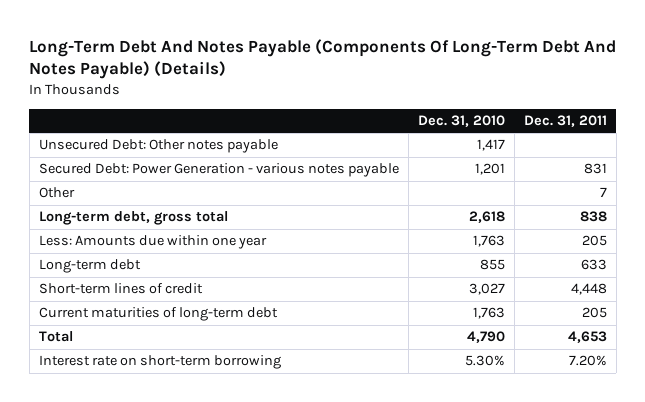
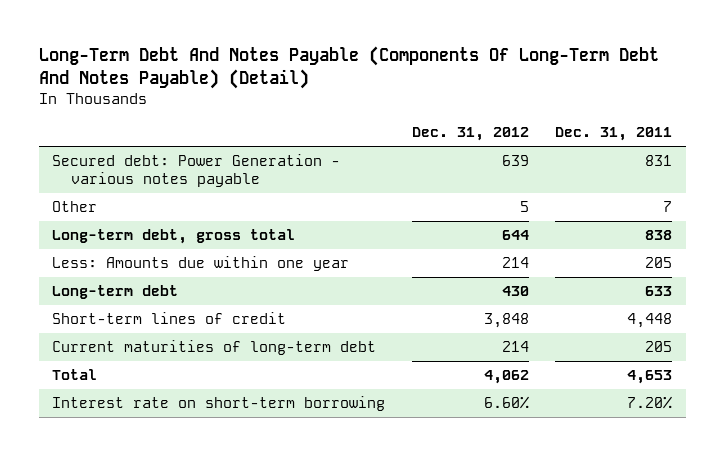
[29,38,617,80] Long-Term Debt And Notes Payable (Components Of Long-Term Debt And Notes Payable) (Details) -> [38,46,659,89] Long-Term Debt And Notes Payable (Components Of Long-Term Debt And Notes Payable) (Detail)
[417,115,505,128] Dec. 31, 2010 -> none
none -> [411,127,529,142] Dec. 31, 2012
[38,139,278,154] Unsecured Debt: Other notes payable -> none
[38,163,399,178] Secured Debt: Power Generation - various notes payable -> [52,154,341,187] Secured debt: Power Generation - various notes payable

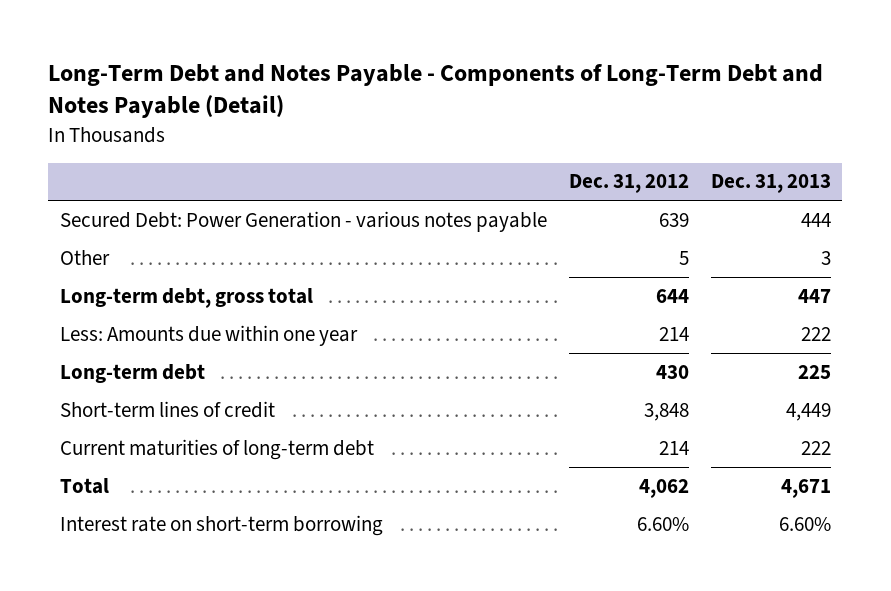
[38,46,659,89] Long-Term Debt And Notes Payable (Components Of Long-Term Debt And Notes Payable) (Detail) -> [48,63,824,119] Long-Term Debt and Notes Payable - Components of Long-Term Debt and Notes Payable (Detail)
[555,127,673,142] Dec. 31, 2011 -> none
none -> [710,174,831,194] Dec. 31, 2013
[52,154,341,187] Secured debt: Power Generation - various notes payable -> [59,210,547,232] Secured Debt: Power Generation - various notes payable

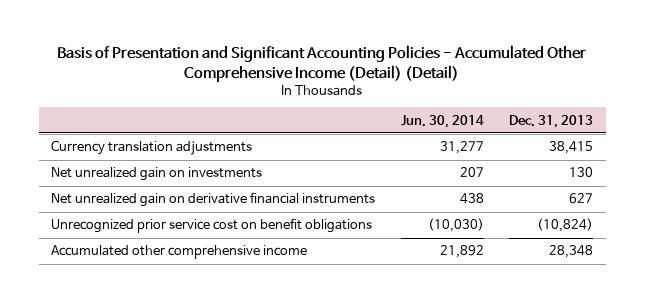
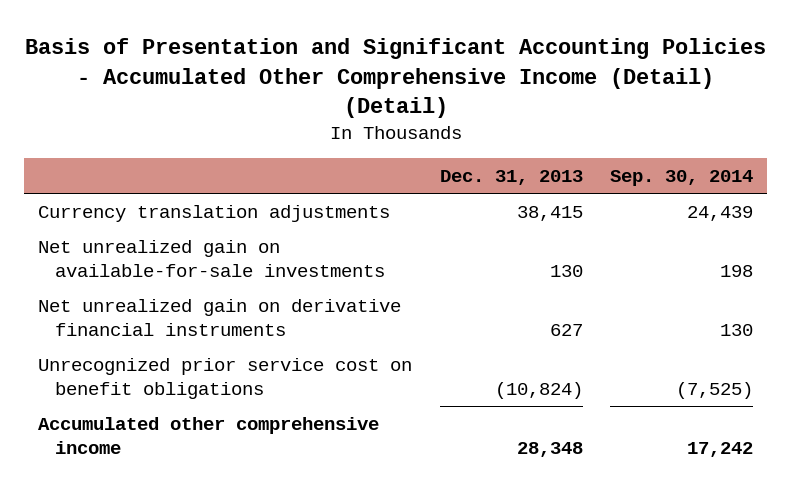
[400,114,484,128] Jun. 30, 2014 -> none
none -> [610,170,754,187] Sep. 30, 2014
[51,167,263,182] Net unrealized gain on investments -> [38,239,386,277] Net unrealized gain on available-for-sale investments

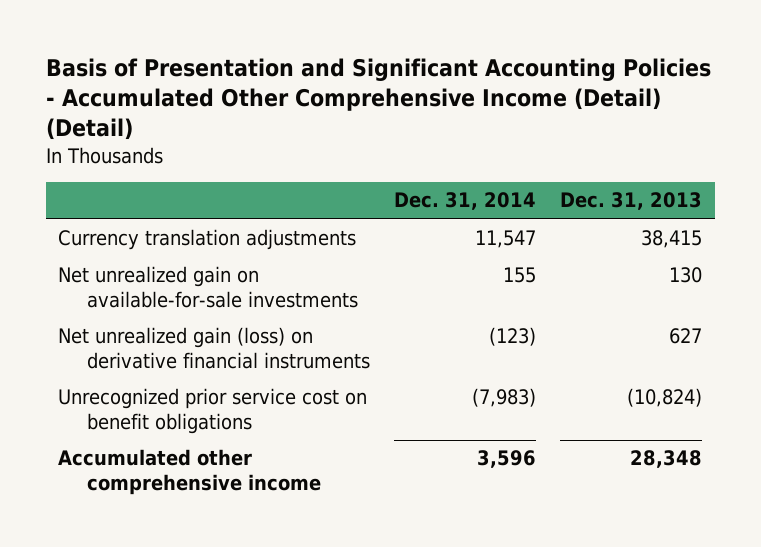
[610,170,754,187] Sep. 30, 2014 -> none
none -> [394,192,537,211] Dec. 31, 2014
[38,298,402,336] Net unrealized gain on derivative financial instruments -> [58,327,370,369] Net unrealized gain (loss) on derivative financial instruments

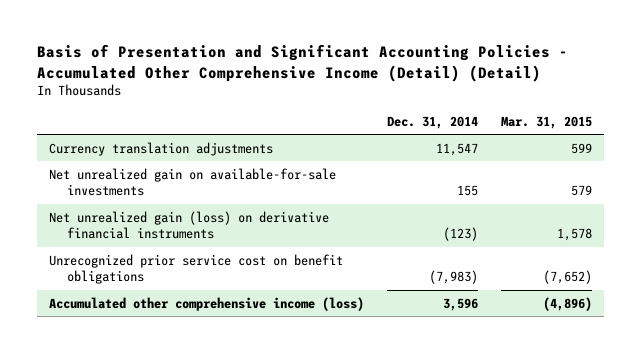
[560,192,703,211] Dec. 31, 2013 -> none
none -> [501,115,593,129] Mar. 31, 2015
[58,449,321,495] Accumulated other comprehensive income -> [48,296,364,311] Accumulated other comprehensive income (loss)

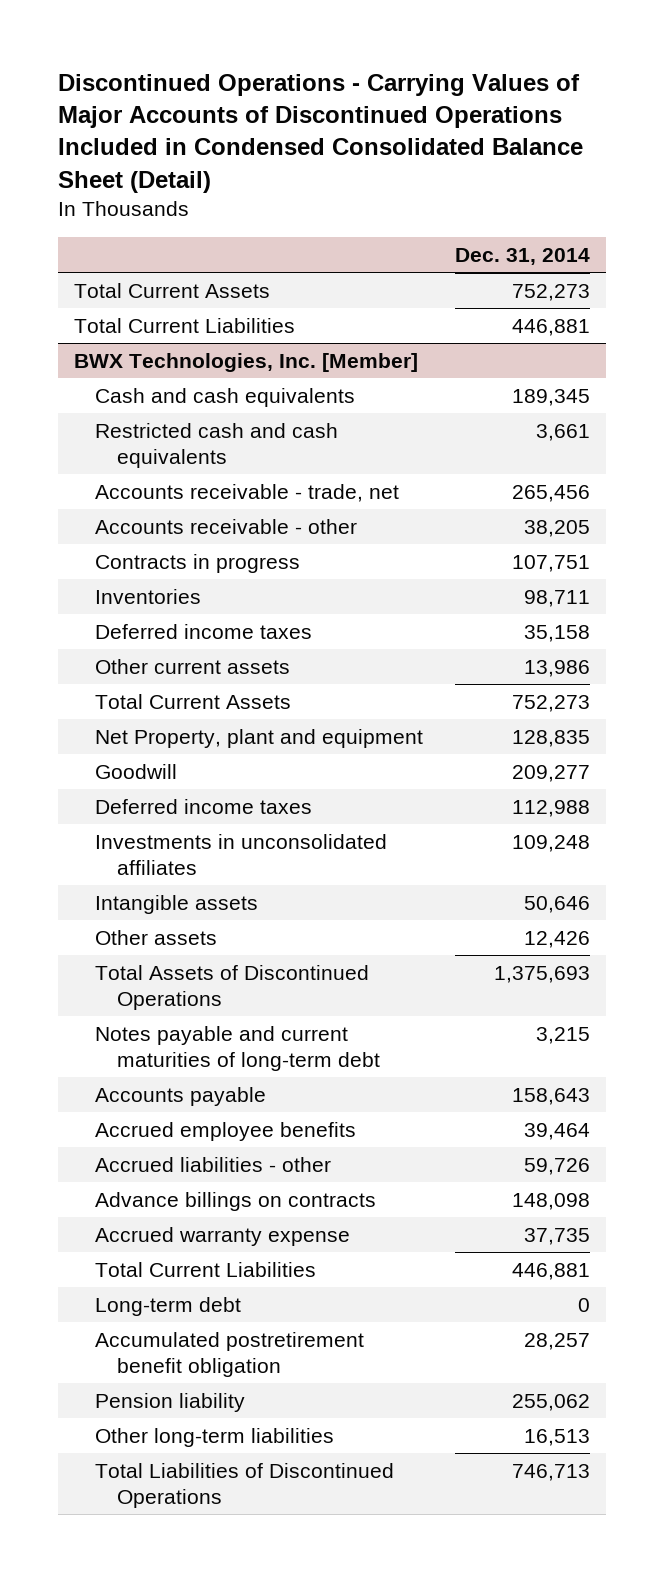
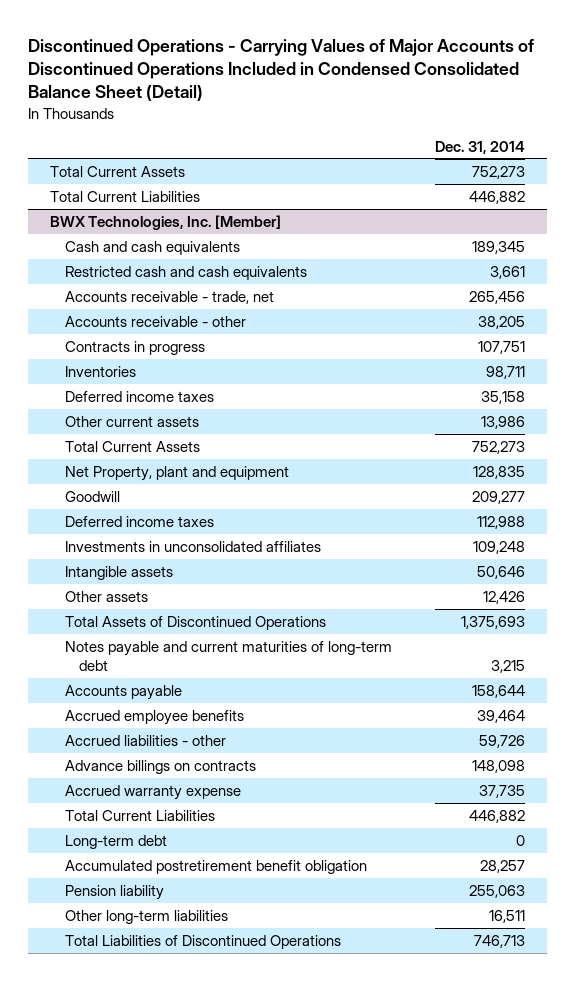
[512,318,591,336] 446,881 -> [468,190,525,204] 446,882
[512,1087,591,1105] 158,643 -> [471,684,525,698] 158,644
[512,1262,591,1280] 446,881 -> [468,809,525,823] 446,882
[512,1393,591,1411] 255,062 -> [468,884,525,898] 255,063
[524,1428,591,1446] 16,513 -> [488,909,525,923] 16,511

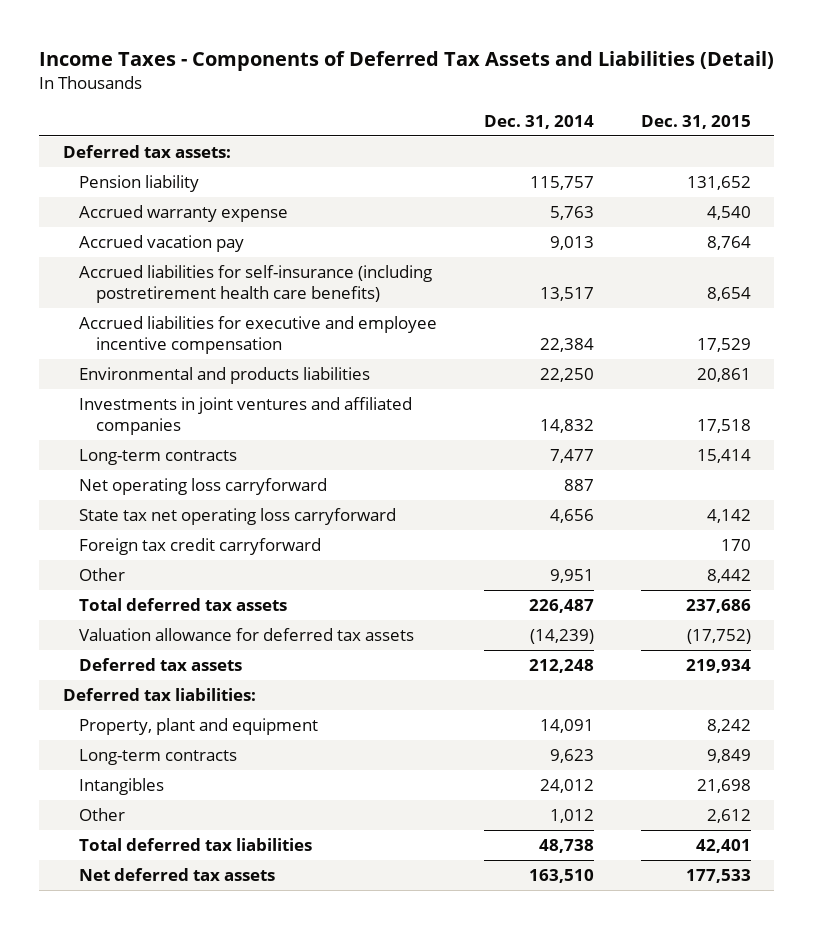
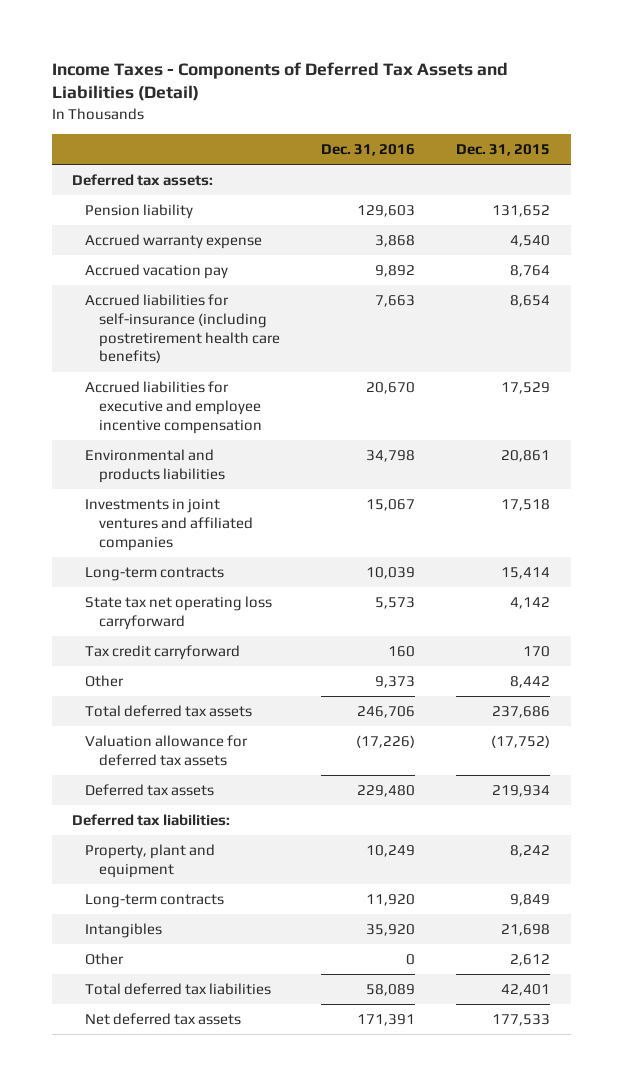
[484,114,595,129] Dec. 31, 2014 -> none
none -> [320,143,415,156] Dec. 31, 2016
[79,478,328,496] Net operating loss carryforward -> none
[79,538,322,556] Foreign tax credit carryforward -> [85,645,241,661] Tax credit carryforward

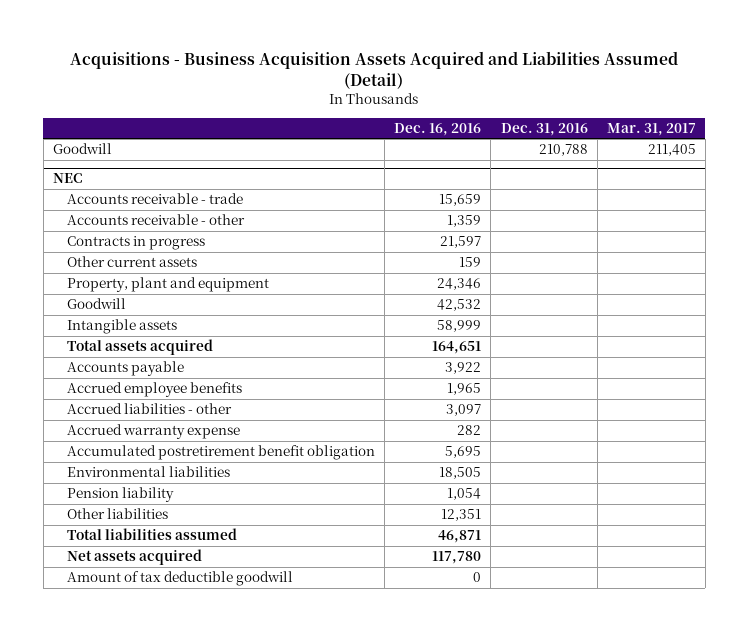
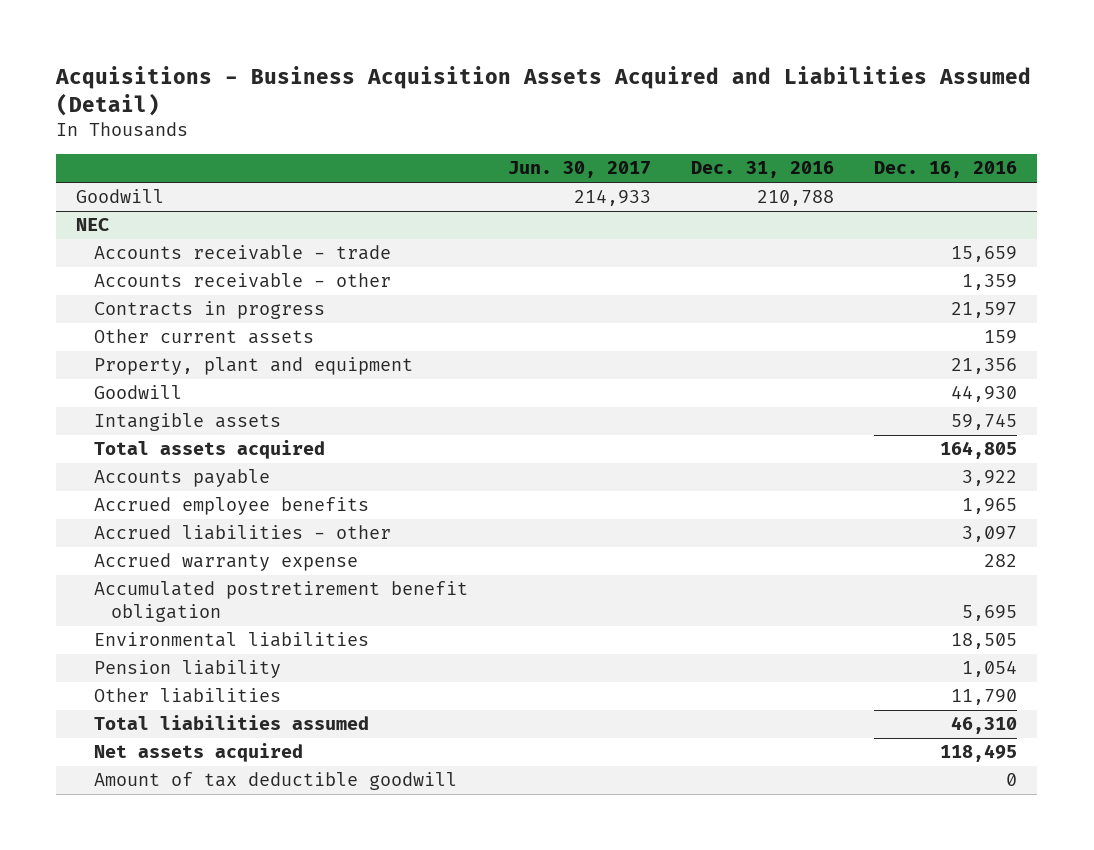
[606,123,696,137] Mar. 31, 2017 -> none
none -> [507,161,651,179] Jun. 30, 2017
[437,278,482,291] 24,346 -> [951,358,1018,375] 21,356
[437,299,482,312] 42,532 -> [951,386,1018,403] 44,930
[437,320,482,333] 58,999 -> [951,414,1018,431] 59,745
[432,341,482,355] 164,651 -> [940,441,1018,460] 164,805
[441,509,482,522] 12,351 -> [951,689,1018,706] 11,790
[438,530,482,544] 46,871 -> [951,716,1018,735] 46,310
[432,551,482,565] 117,780 -> [940,744,1018,763] 118,495

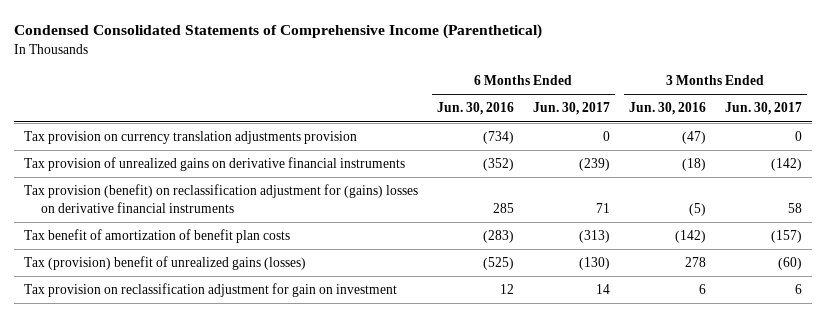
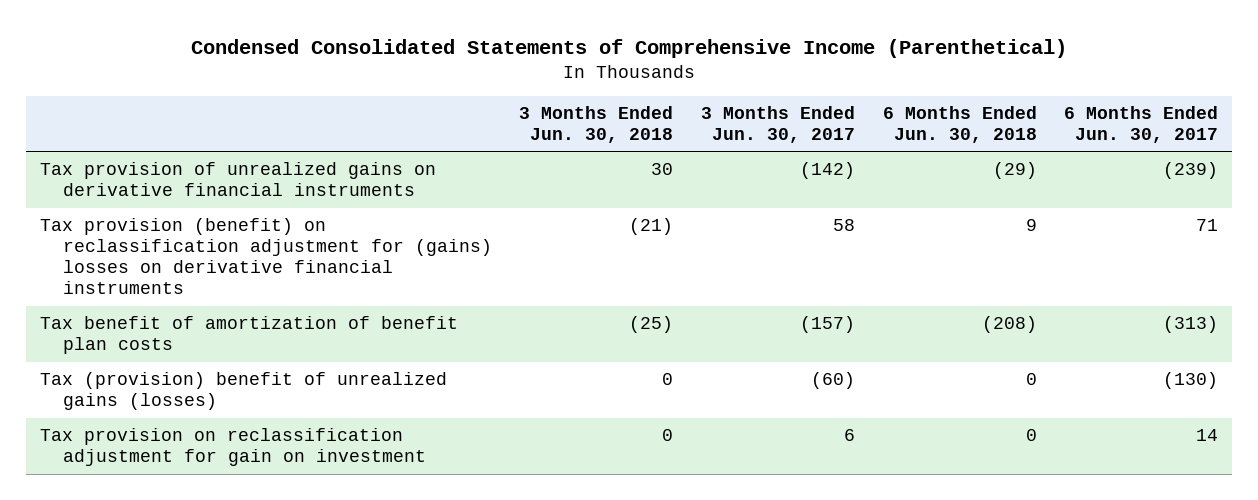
[436,102,514,116] Jun. 30, 2016 -> none
[628,102,706,116] Jun. 30, 2016 -> none
none -> [519,105,674,143] 3 Months Ended Jun. 30, 2018
none -> [882,105,1037,143] 6 Months Ended Jun. 30, 2018
[23,130,357,144] Tax provision on currency translation adjustments provision -> none

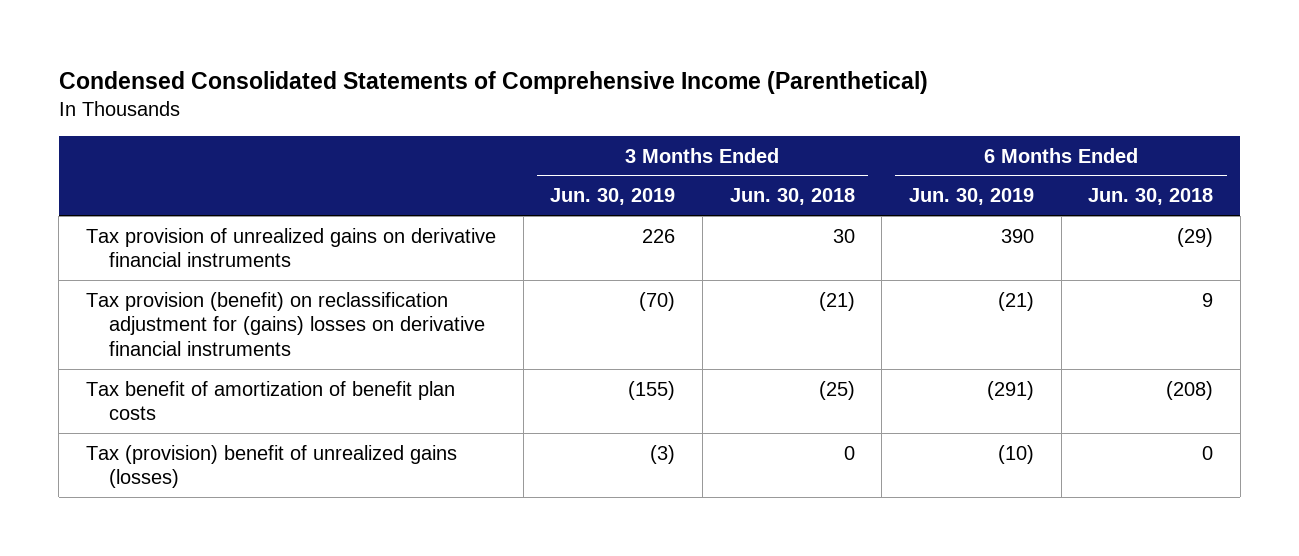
[700,105,855,143] 3 Months Ended Jun. 30, 2017 -> none
[1064,105,1219,143] 6 Months Ended Jun. 30, 2017 -> none
none -> [550,188,676,206] Jun. 30, 2019
none -> [908,188,1034,206] Jun. 30, 2019
[40,428,426,467] Tax provision on reclassification adjustment for gain on investment -> none

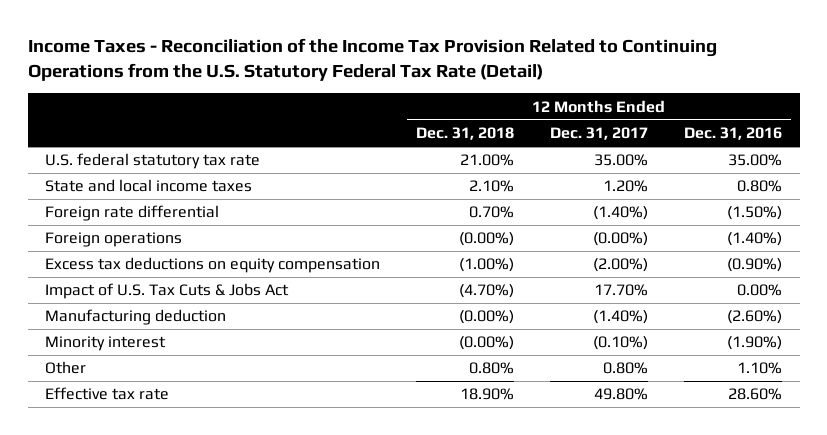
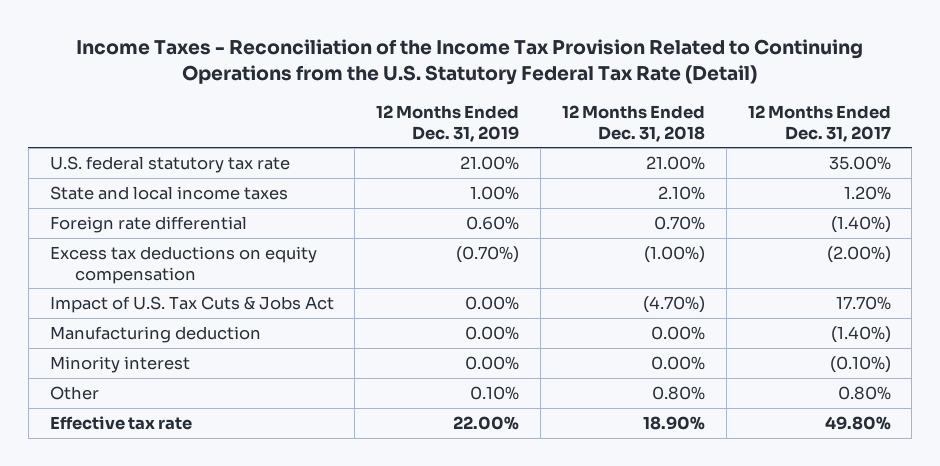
[683,127,782,141] Dec. 31, 2016 -> none
none -> [376,104,520,142] 12 Months Ended Dec. 31, 2019
[45,232,183,248] Foreign operations -> none
[459,310,515,325] (0.00%) -> [650,325,705,340] 0.00%
[459,336,515,351] (0.00%) -> [650,355,705,370] 0.00%

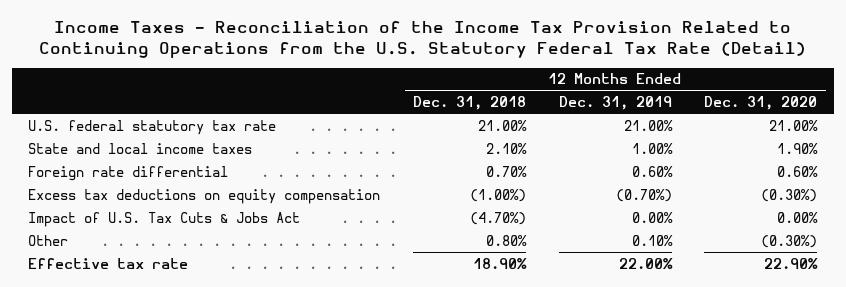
[747,104,891,142] 12 Months Ended Dec. 31, 2017 -> none
none -> [704,95,818,110] Dec. 31, 2020
[49,325,261,343] Manufacturing deduction -> none
[49,355,190,373] Minority interest -> none

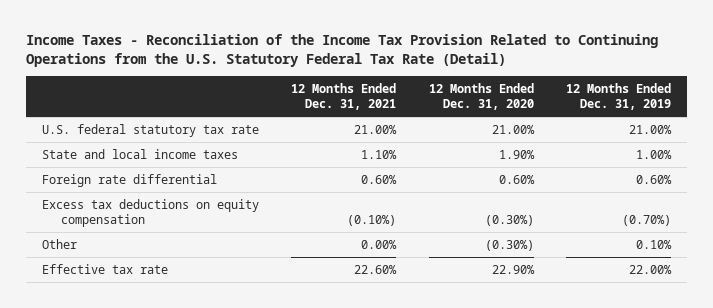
[412,95,526,110] Dec. 31, 2018 -> none
none -> [291,82,397,111] 12 Months Ended Dec. 31, 2021
[28,211,301,227] Impact of U.S. Tax Cuts & Jobs Act -> none

